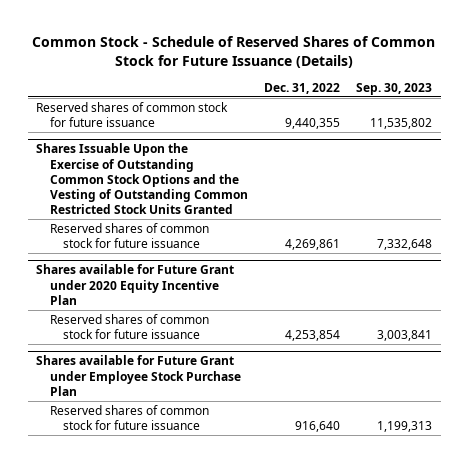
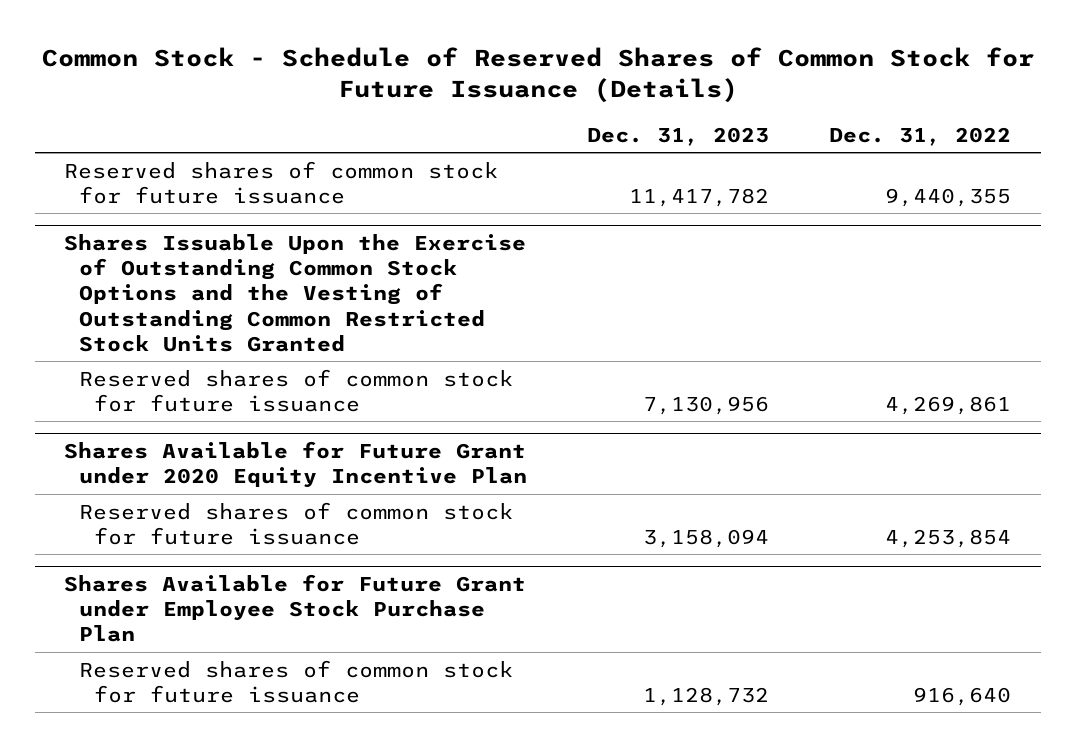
[356,82,433,95] Sep. 30, 2023 -> none
none -> [587,126,770,146] Dec. 31, 2023
[35,264,234,305] Shares available for Future Grant under 2020 Equity Incentive Plan -> [64,441,528,489] Shares Available for Future Grant under 2020 Equity Incentive Plan
[35,355,241,396] Shares available for Future Grant under Employee Stock Purchase Plan -> [64,574,527,643] Shares Available for Future Grant under Employee Stock Purchase Plan

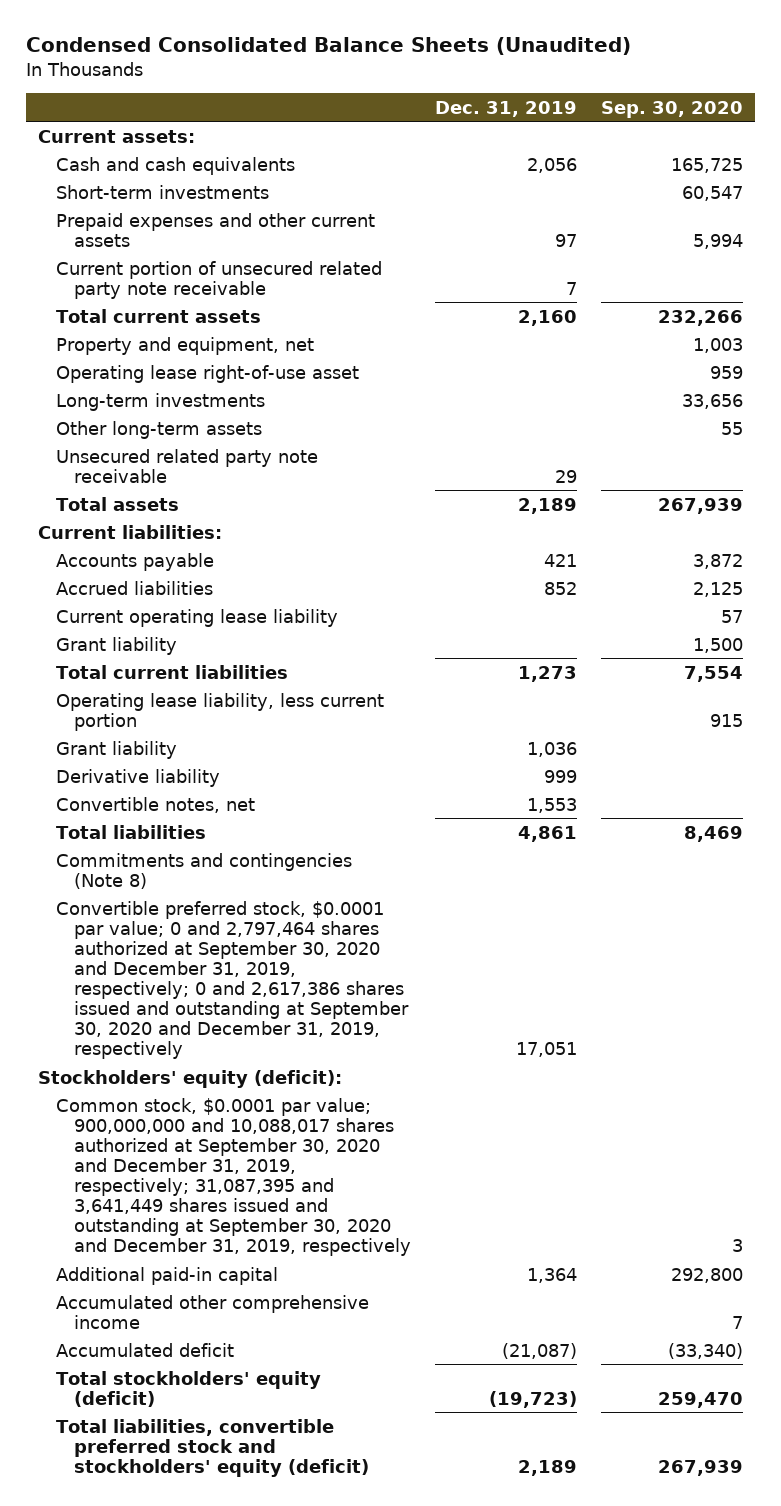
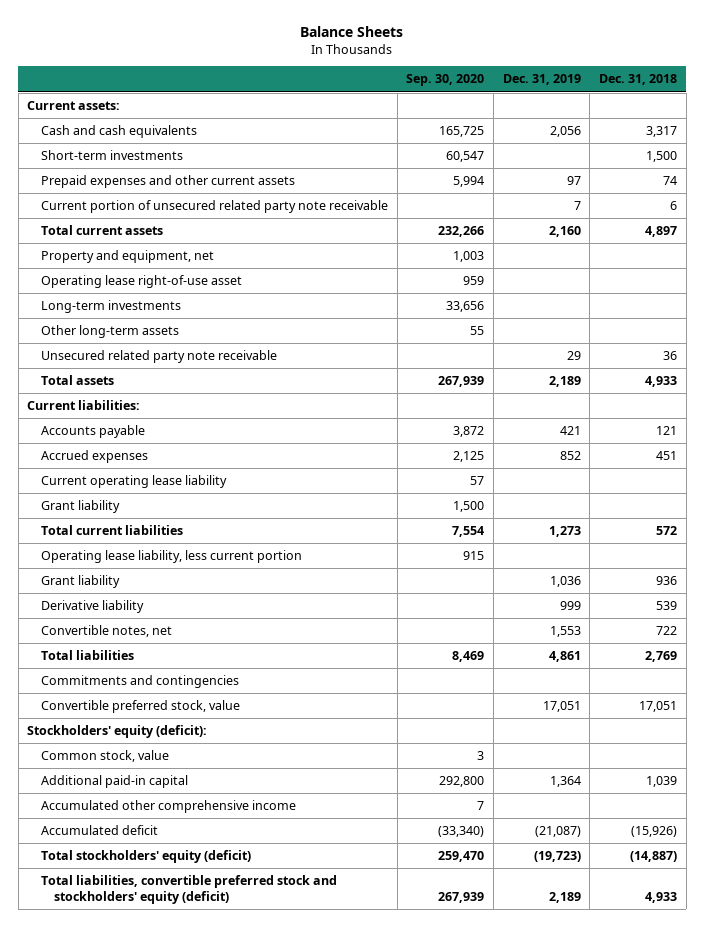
[25,37,631,56] Condensed Consolidated Balance Sheets (Unaudited) -> [300,26,404,38] Balance Sheets
none -> [599,74,678,86] Dec. 31, 2018
[55,580,213,595] Accrued liabilities -> [40,450,148,464] Accrued expenses
[55,852,352,889] Commitments and contingencies (Note 8) -> [40,675,239,689] Commitments and contingencies
[55,900,409,1059] Convertible preferred stock, $0.0001 par value; 0 and 2,797,464 shares authorized at September 30, 2020 and December 31, 2019, respectively; 0 and 2,617,386 shares issued and outstanding at September 30, 2020 and December 31, 2019, respectively -> [40,700,240,714] Convertible preferred stock, value
[55,1097,411,1256] Common stock, $0.0001 par value; 900,000,000 and 10,088,017 shares authorized at September 30, 2020 and December 31, 2019, respectively; 31,087,395 and 3,641,449 shares issued and outstanding at September 30, 2020 and December 31, 2019, respectively -> [40,750,169,763] Common stock, value

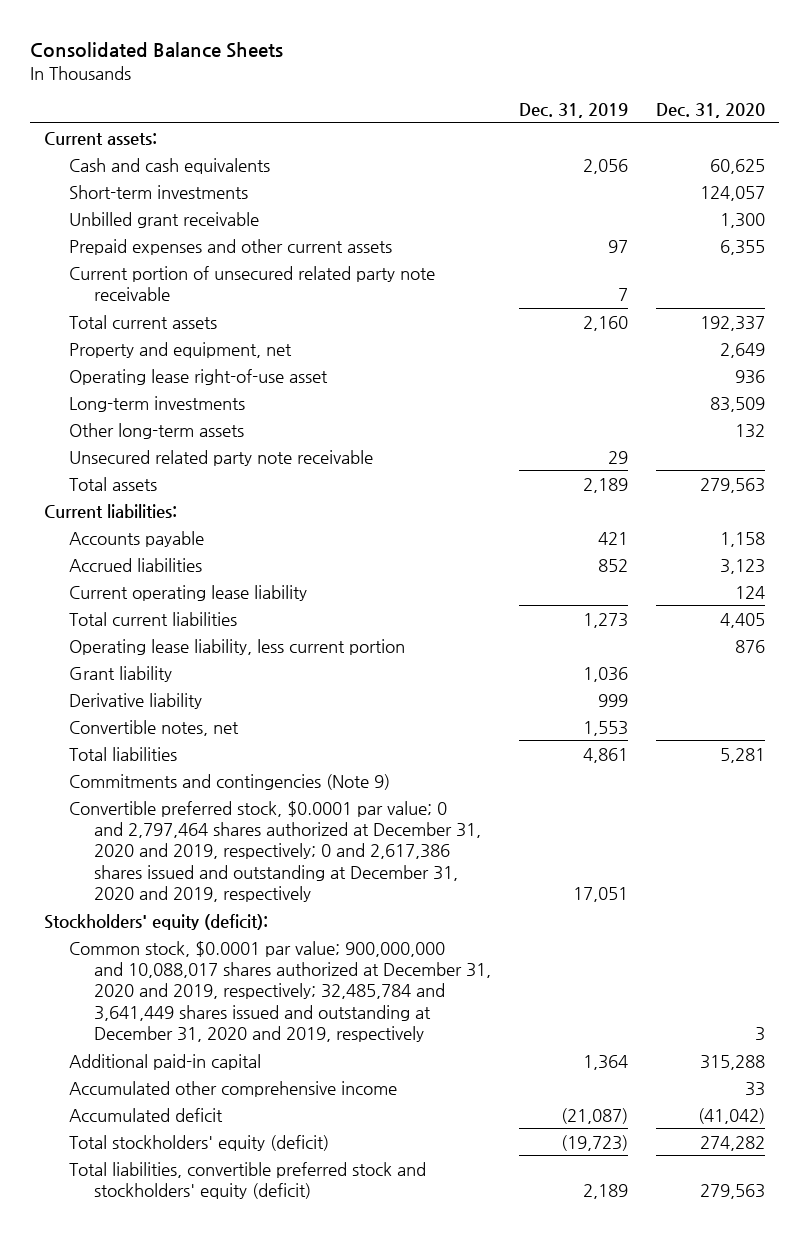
[300,26,404,38] Balance Sheets -> [30,42,284,59] Consolidated Balance Sheets
[406,74,485,87] Sep. 30, 2020 -> none
[599,74,678,86] Dec. 31, 2018 -> none
none -> [656,102,766,118] Dec. 31, 2020
none -> [69,211,260,228] Unbilled grant receivable
[40,450,148,464] Accrued expenses -> [69,557,203,572] Accrued liabilities
[40,500,120,514] Grant liability -> none
[40,675,239,689] Commitments and contingencies -> [69,773,391,790] Commitments and contingencies (Note 9)
[40,700,240,714] Convertible preferred stock, value -> [69,800,482,903] Convertible preferred stock, $0.0001 par value; 0 and 2,797,464 shares authorized at December 31, 2020 and 2019, respectively; 0 and 2,617,386 shares issued and outstanding at December 31, 2020 and 2019, respectively
[40,750,169,763] Common stock, value -> [69,940,492,1043] Common stock, $0.0001 par value; 900,000,000 and 10,088,017 shares authorized at December 31, 2020 and 2019, respectively; 32,485,784 and 3,641,449 shares issued and outstanding at December 31, 2020 and 2019, respectively

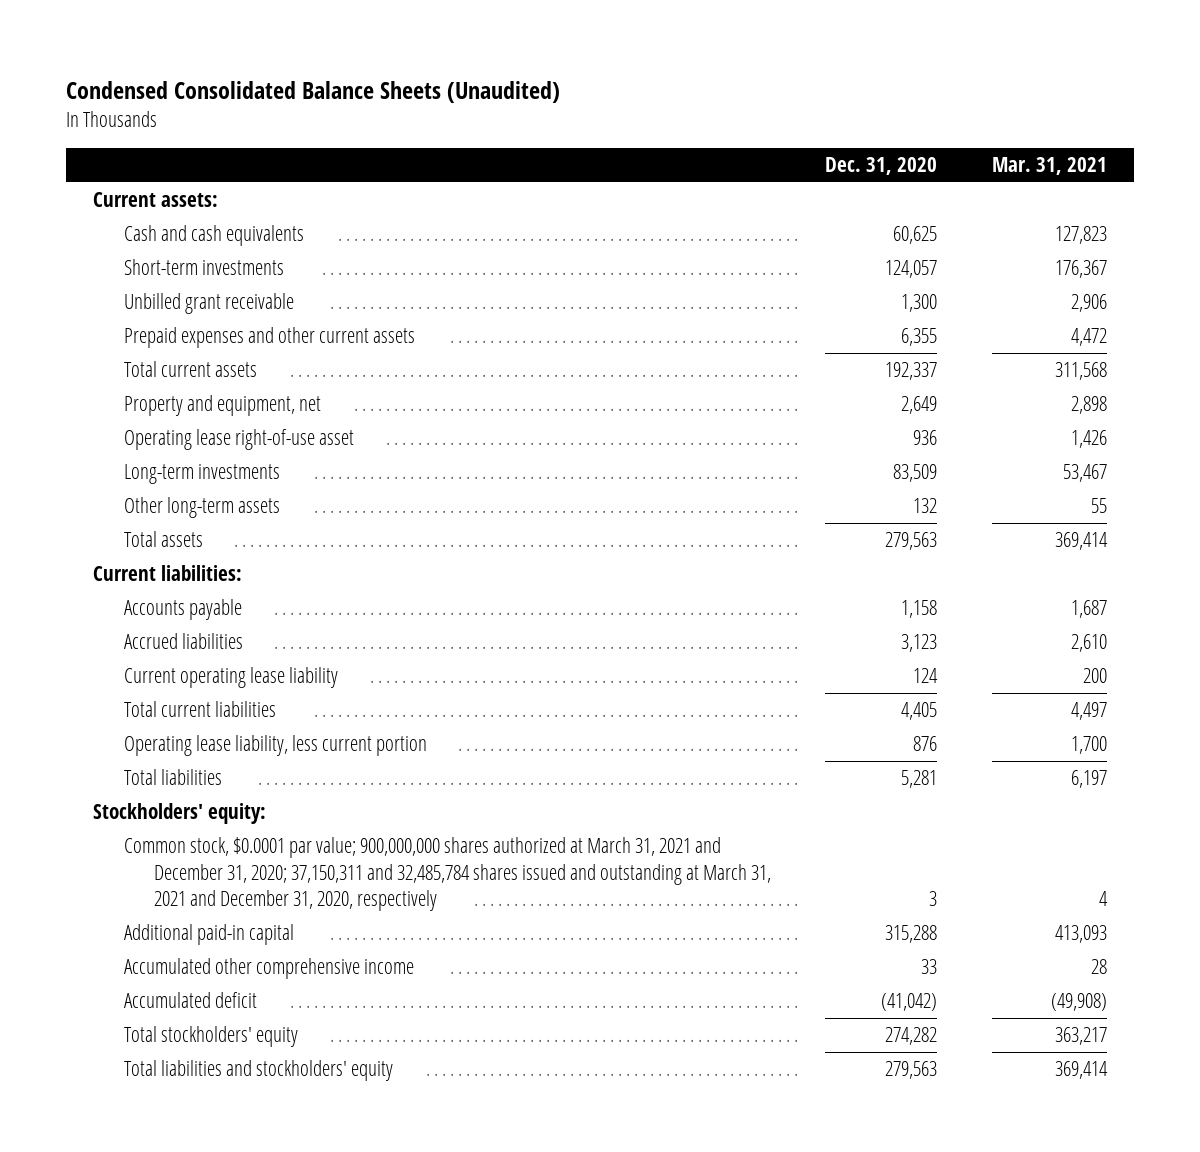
[30,42,284,59] Consolidated Balance Sheets -> [66,80,561,103] Condensed Consolidated Balance Sheets (Unaudited)
[519,102,629,118] Dec. 31, 2019 -> none
none -> [991,157,1107,176] Mar. 31, 2021
[69,265,436,301] Current portion of unsecured related party note receivable -> none
[69,449,374,466] Unsecured related party note receivable -> none
[69,665,173,682] Grant liability -> none
[69,692,203,709] Derivative liability -> none
[69,719,240,736] Convertible notes, net -> none
[69,773,391,790] Commitments and contingencies (Note 9) -> none
[69,800,482,903] Convertible preferred stock, $0.0001 par value; 0 and 2,797,464 shares authorized at December 31, 2020 and 2019, respectively; 0 and 2,617,386 shares issued and outstanding at December 31, 2020 and 2019, respectively -> none
[44,913,269,930] Stockholders' equity (deficit): -> [93,803,267,825] Stockholders' equity:
[69,940,492,1043] Common stock, $0.0001 par value; 900,000,000 and 10,088,017 shares authorized at December 31, 2020 and 2019, respectively; 32,485,784 and 3,641,449 shares issued and outstanding at December 31, 2020 and 2019, respectively -> [123,837,771,912] Common stock, $0.0001 par value; 900,000,000 shares authorized at March 31, 2021 and December 31, 2020; 37,150,311 and 32,485,784 shares issued and outstanding at March 31, 2021 and December 31, 2020, respectively
[69,1134,330,1151] Total stockholders' equity (deficit) -> [123,1026,298,1048] Total stockholders' equity
[69,1161,427,1199] Total liabilities, convertible preferred stock and stockholders' equity (deficit) -> [123,1060,393,1082] Total liabilities and stockholders' equity

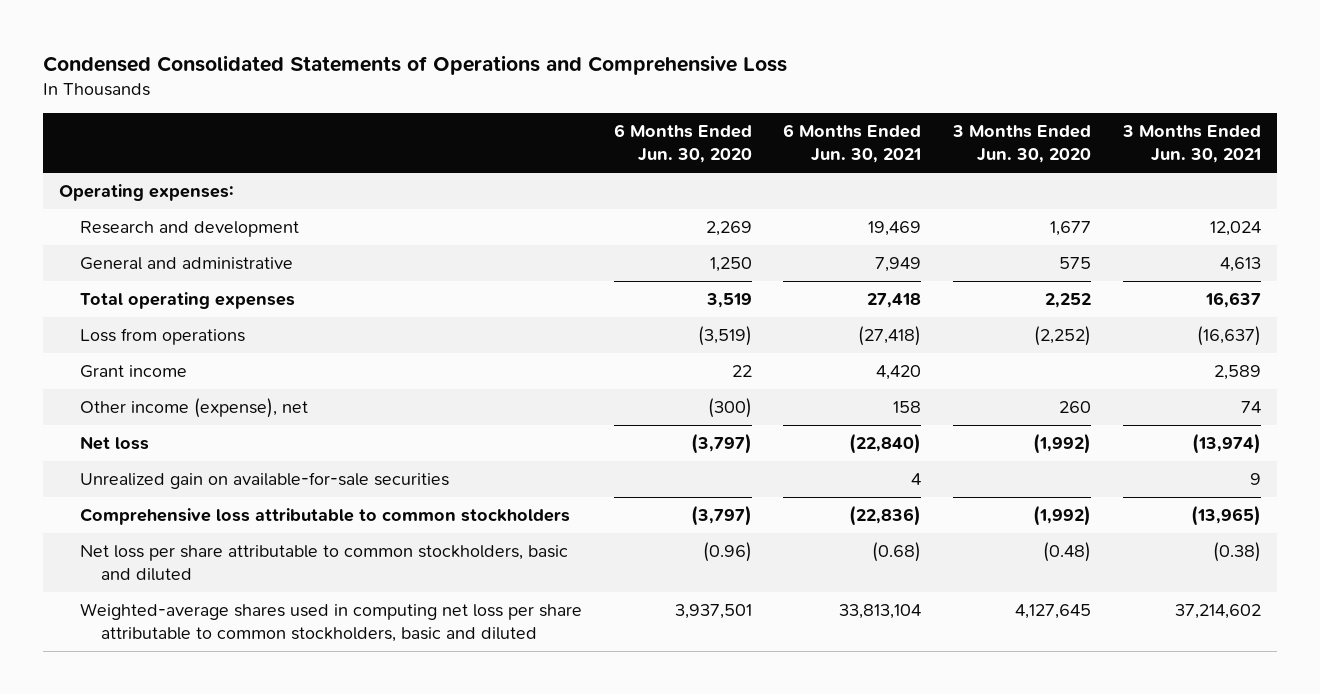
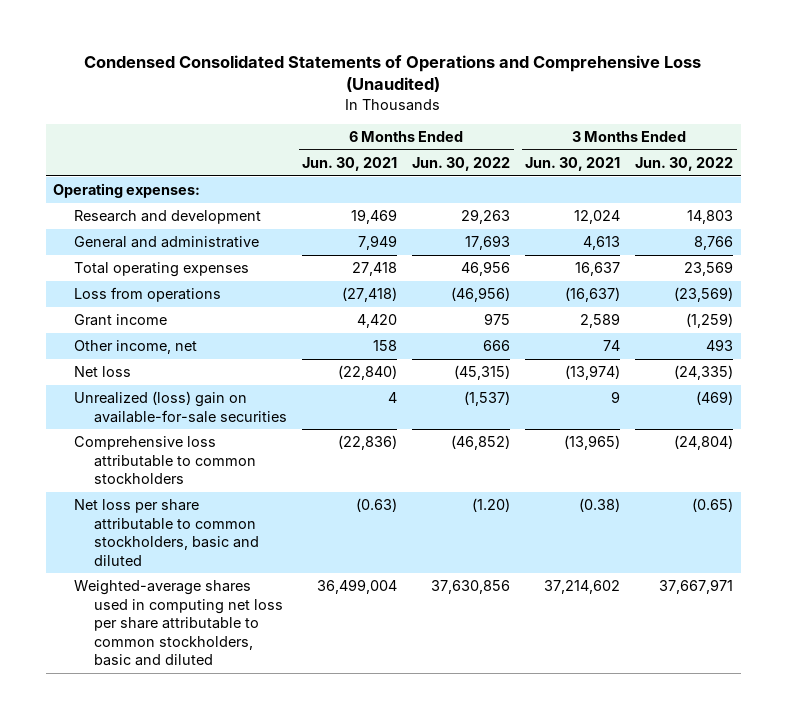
[42,54,787,75] Condensed Consolidated Statements of Operations and Comprehensive Loss -> [84,55,702,93] Condensed Consolidated Statements of Operations and Comprehensive Loss (Unaudited)
[613,124,752,164] 6 Months Ended Jun. 30, 2020 -> none
[952,125,1092,164] 3 Months Ended Jun. 30, 2020 -> none
none -> [412,156,511,171] Jun. 30, 2022
none -> [635,156,734,171] Jun. 30, 2022
[79,397,308,418] Other income (expense), net -> [73,340,197,355] Other income, net
[79,471,449,489] Unrealized gain on available-for-sale securities -> [73,391,288,423] Unrealized (loss) gain on available-for-sale securities
[872,541,922,562] (0.68) -> [356,498,398,513] (0.63)
[839,603,922,619] 33,813,104 -> [317,579,398,595] 36,499,004

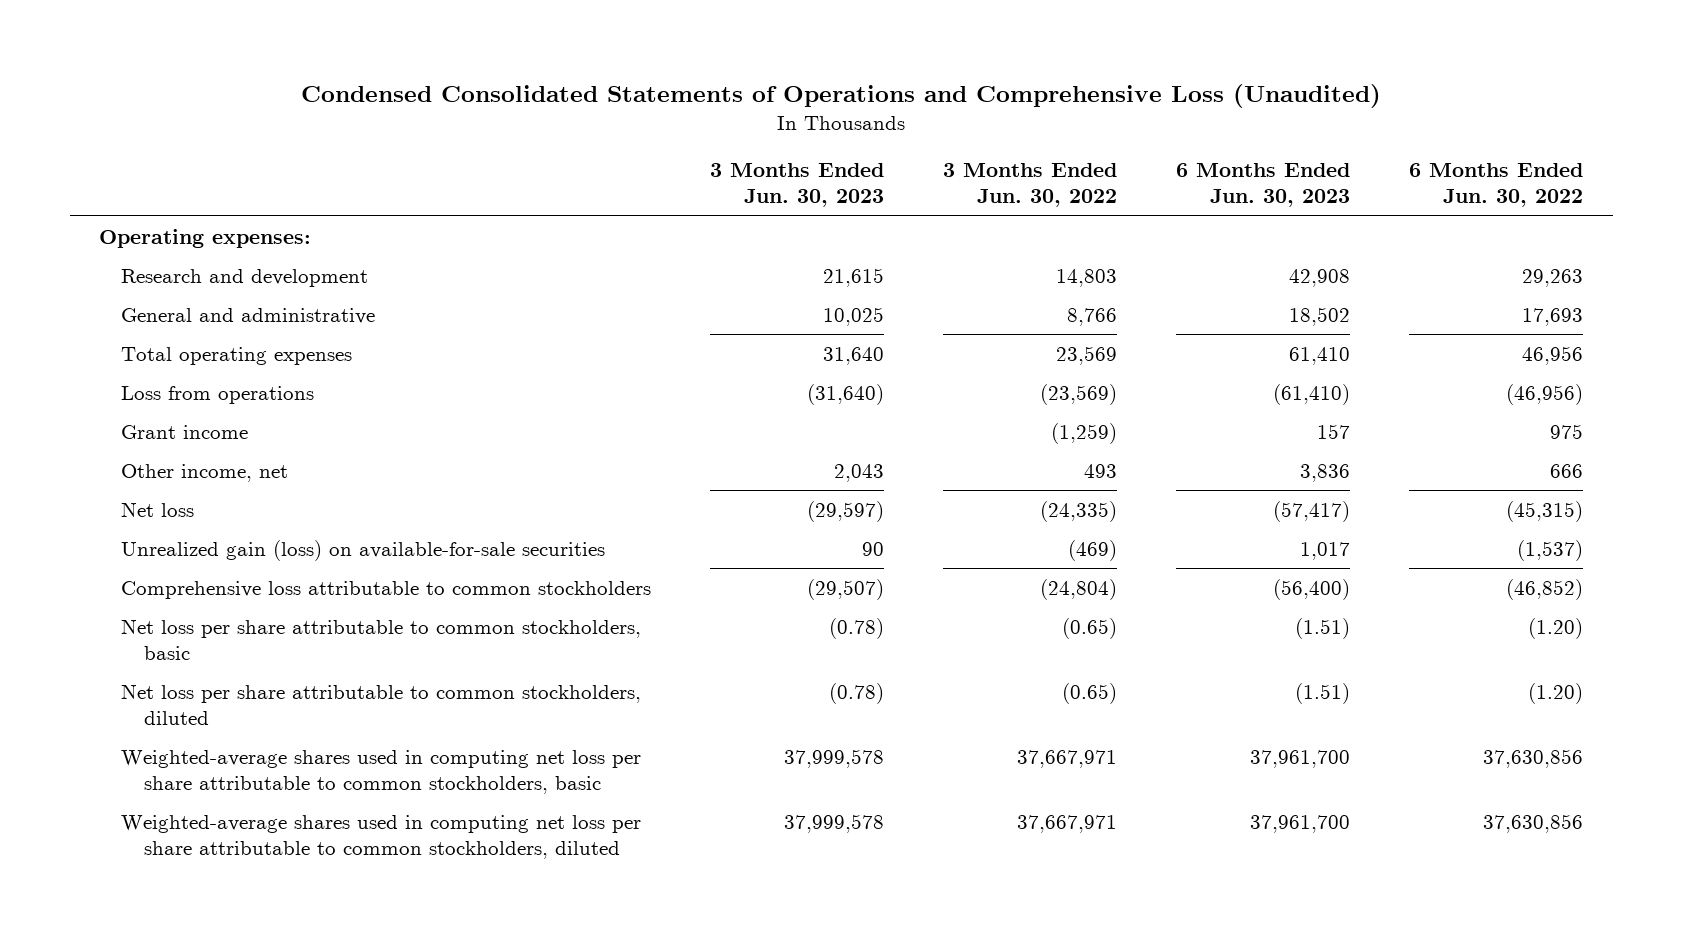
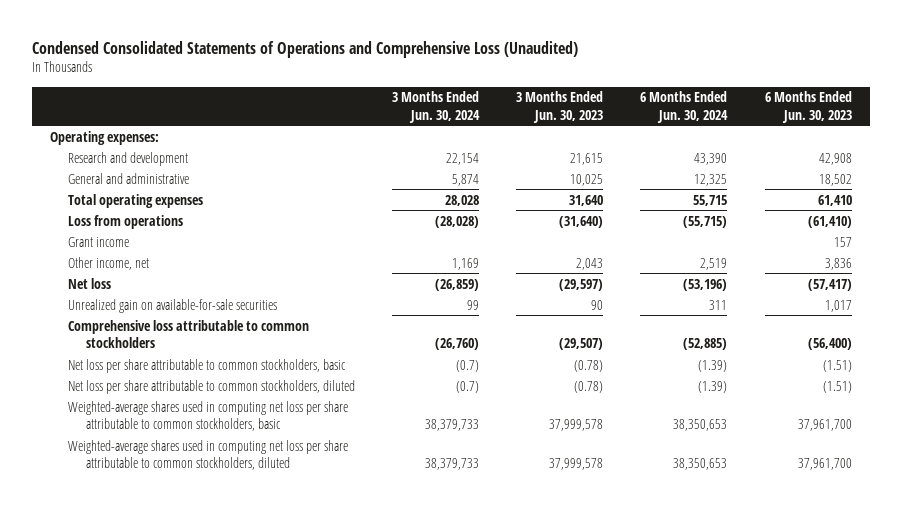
[943,163,1118,208] 3 Months Ended Jun. 30, 2022 -> none
[1409,163,1584,208] 6 Months Ended Jun. 30, 2022 -> none
none -> [392,91,481,123] 3 Months Ended Jun. 30, 2024
none -> [640,91,729,123] 6 Months Ended Jun. 30, 2024
[121,539,606,561] Unrealized gain (loss) on available-for-sale securities -> [68,298,278,313] Unrealized gain on available-for-sale securities

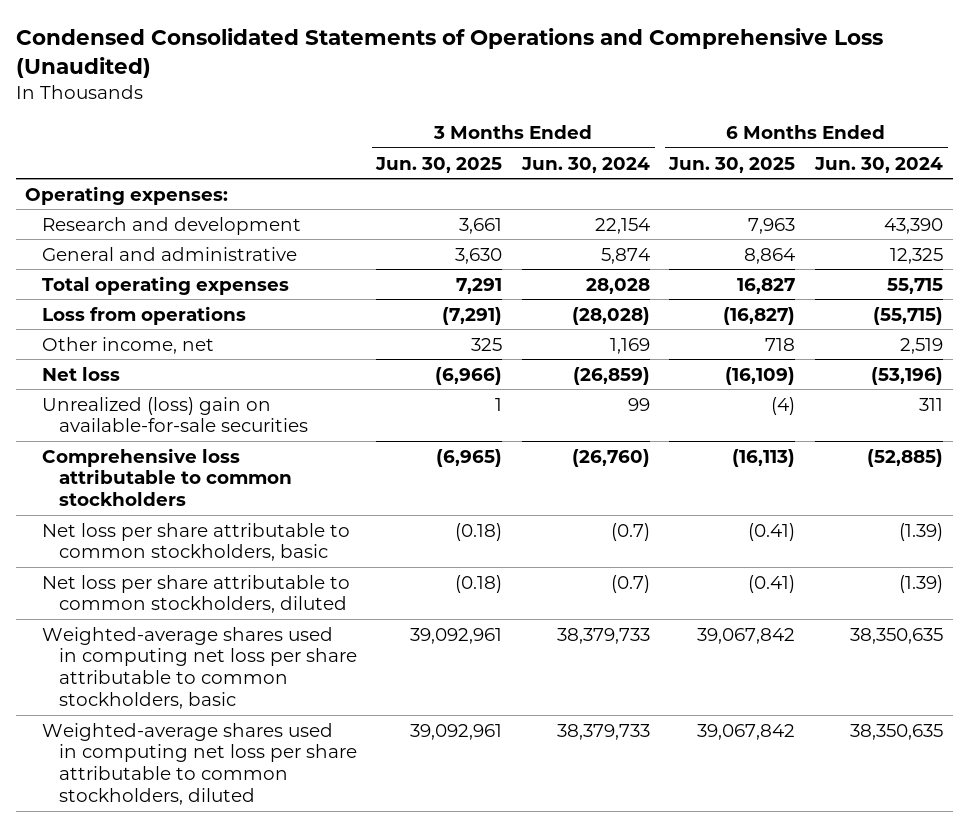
[516,91,604,123] 3 Months Ended Jun. 30, 2023 -> none
[764,91,852,123] 6 Months Ended Jun. 30, 2023 -> none
none -> [375,156,503,173] Jun. 30, 2025
none -> [668,156,796,173] Jun. 30, 2025
[68,236,130,247] Grant income -> none
[68,298,278,313] Unrealized gain on available-for-sale securities -> [42,396,308,433] Unrealized (loss) gain on available-for-sale securities
[673,419,728,432] 38,350,653 -> [850,627,944,644] 38,350,635
[673,458,728,471] 38,350,653 -> [850,723,944,740] 38,350,635

